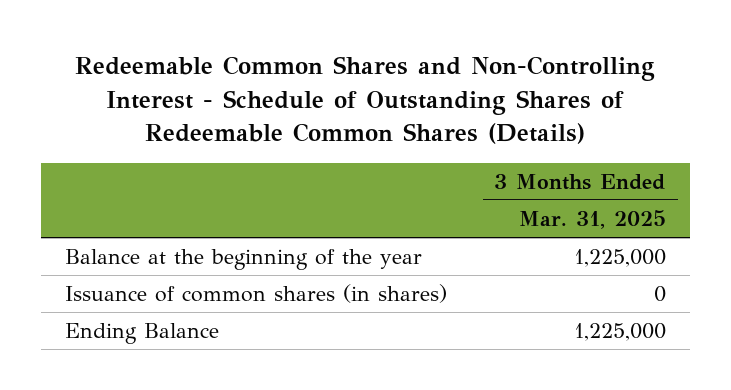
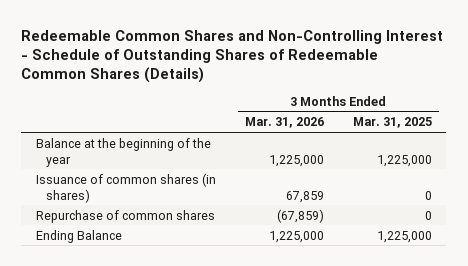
none -> [244,117,324,129] Mar. 31, 2026
none -> [35,209,215,223] Repurchase of common shares

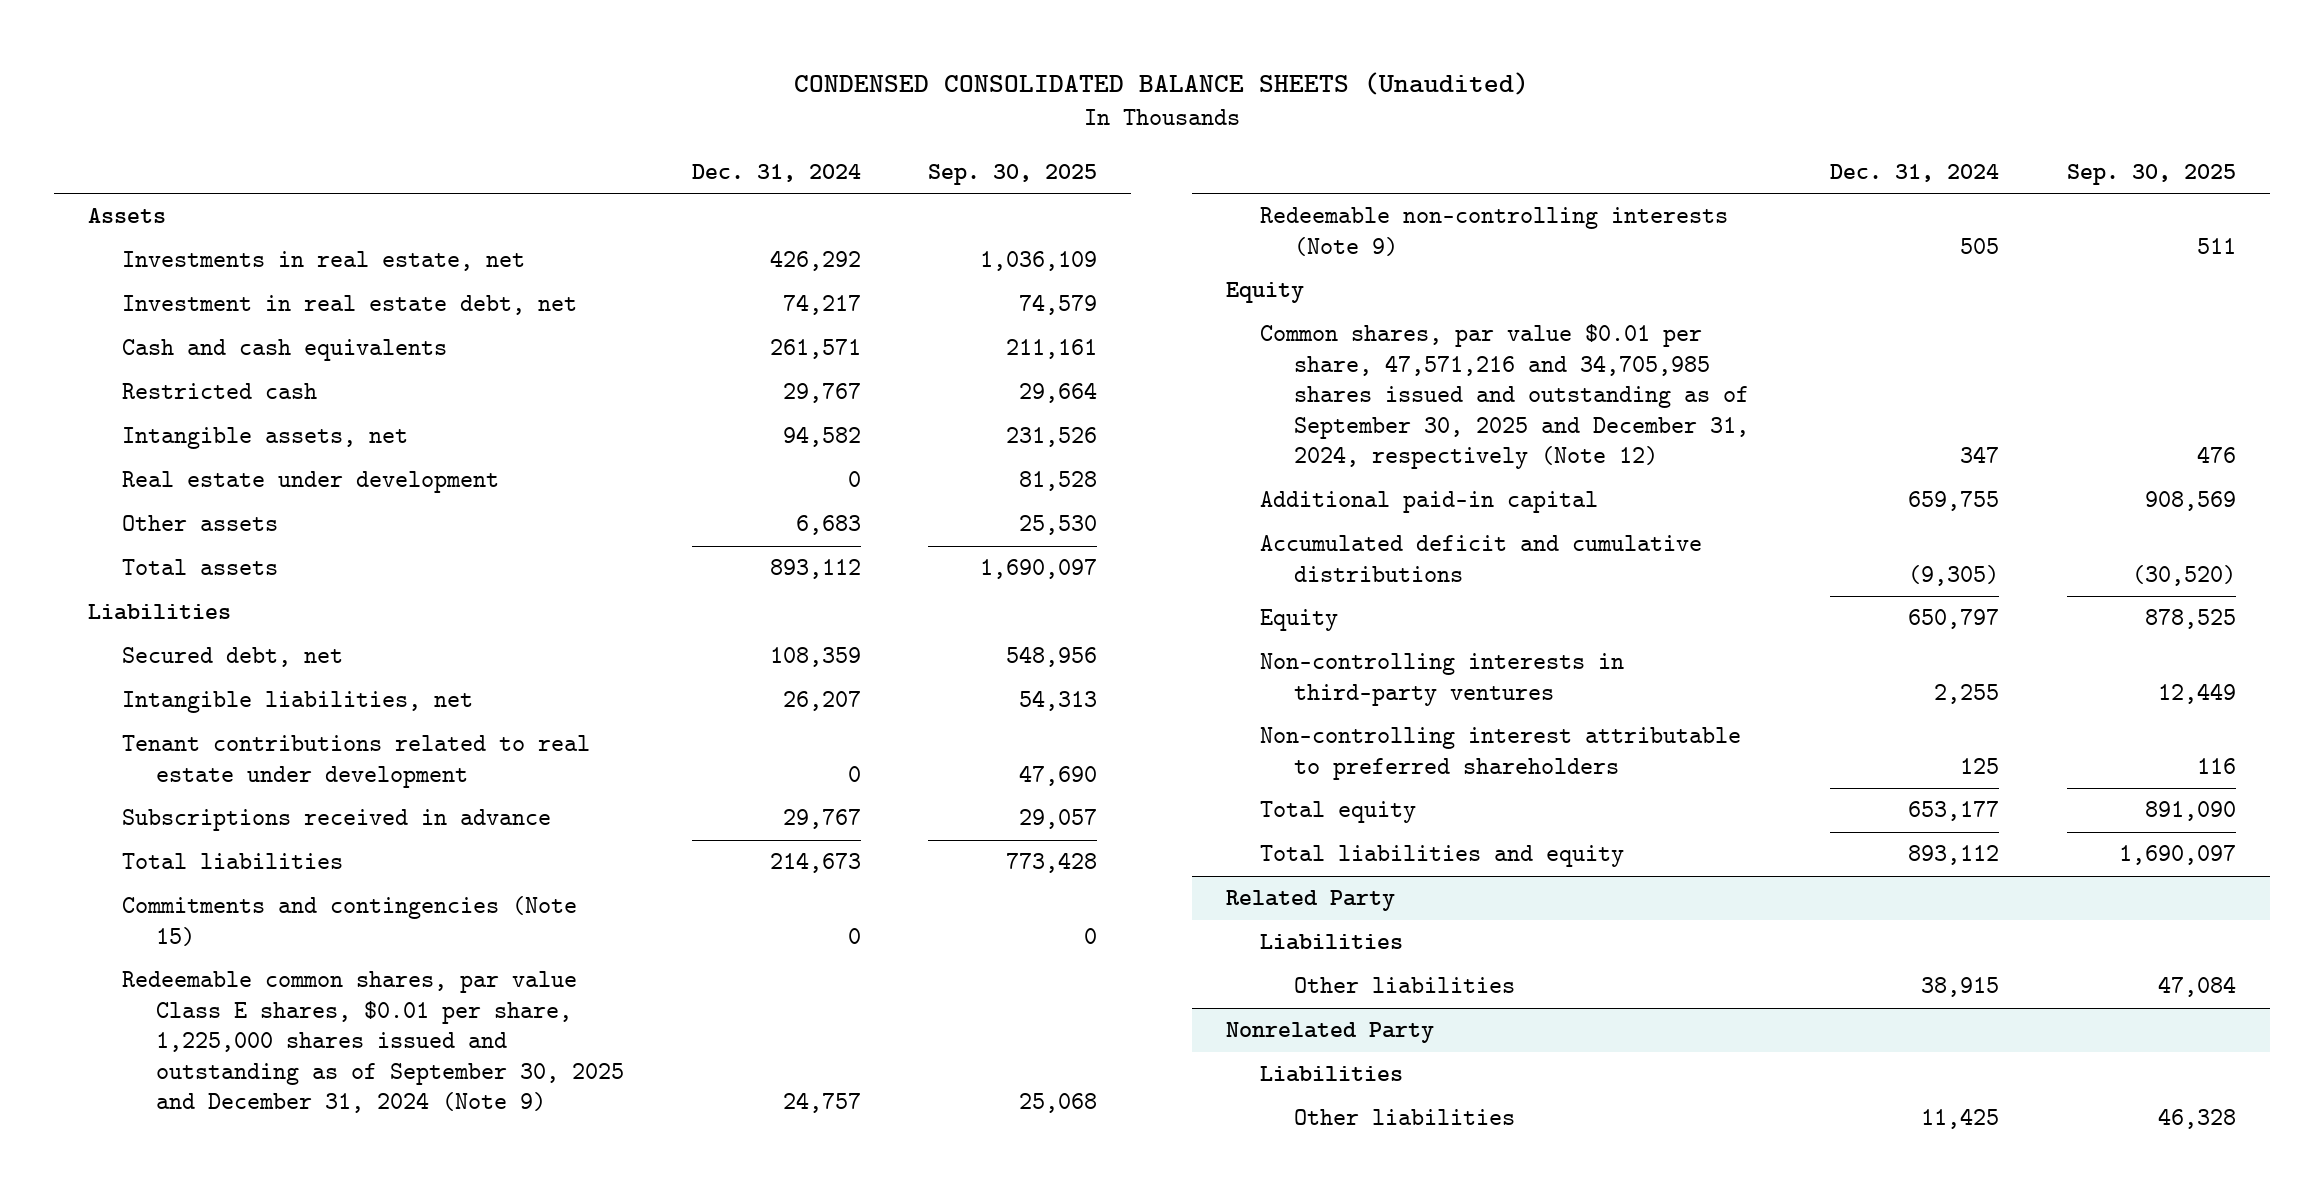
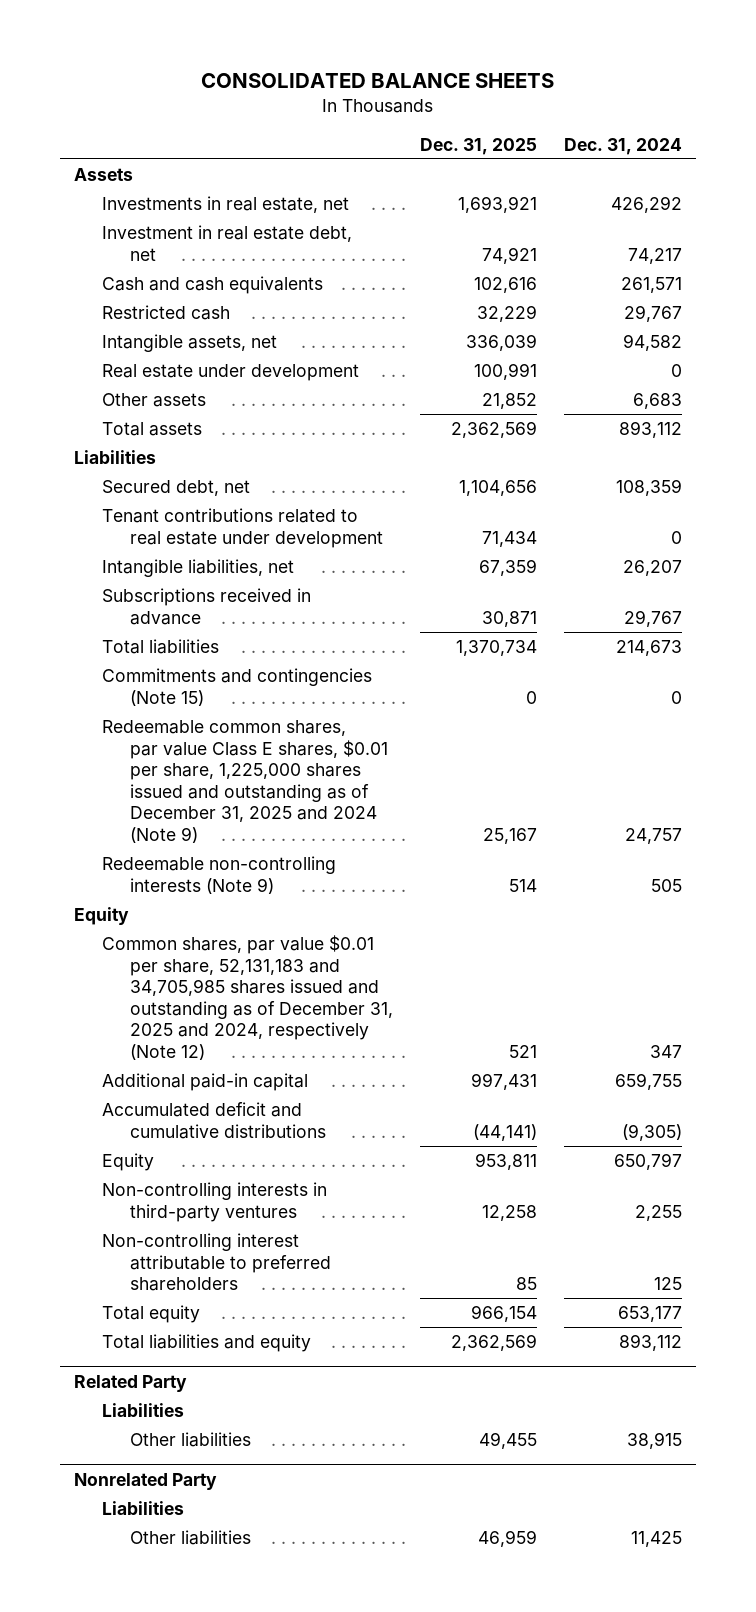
[793,71,1529,95] CONDENSED CONSOLIDATED BALANCE SHEETS (Unaudited) -> [200,72,554,88] CONSOLIDATED BALANCE SHEETS
[928,163,1098,185] Sep. 30, 2025 -> none
none -> [419,137,537,155] Dec. 31, 2025
[121,691,473,714] Intangible liabilities, net -> [101,559,294,578] Intangible liabilities, net
[121,971,624,1114] Redeemable common shares, par value Class E shares, $0.01 per share, 1,225,000 shares issued and outstanding as of September 30, 2025 and December 31, 2024 (Note 9) -> [101,720,388,843] Redeemable common shares, par value Class E shares, $0.01 per share, 1,225,000 shares issued and outstanding as of December 31, 2025 and 2024 (Note 9)
[1260,324,1750,470] Common shares, par value $0.01 per share, 47,571,216 and 34,705,985 shares issued and outstanding as of September 30, 2025 and December 31, 2024, respectively (Note 12) -> [101,935,393,1060] Common shares, par value $0.01 per share, 52,131,183 and 34,705,985 shares issued and outstanding as of December 31, 2025 and 2024, respectively (Note 12)

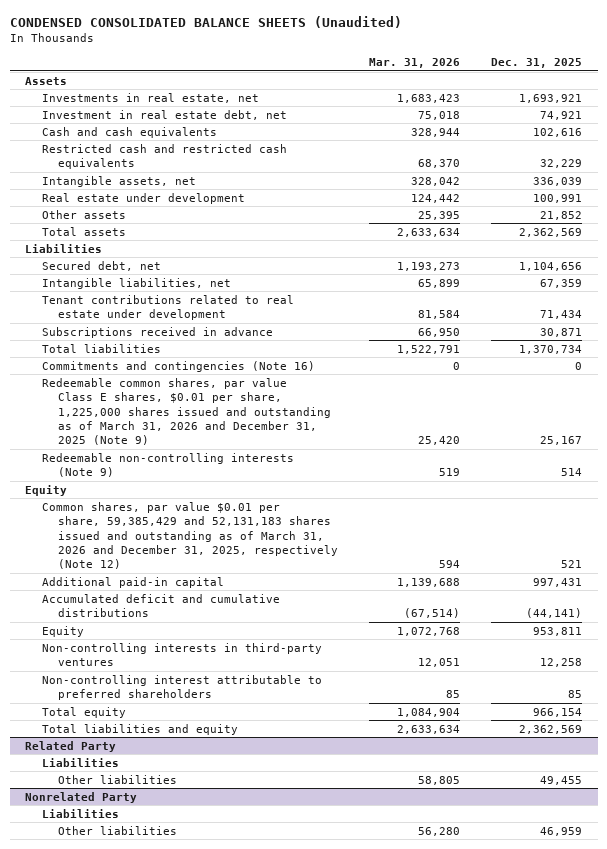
[200,72,554,88] CONSOLIDATED BALANCE SHEETS -> [9,16,402,29] CONDENSED CONSOLIDATED BALANCE SHEETS (Unaudited)
[563,137,682,155] Dec. 31, 2024 -> none
none -> [369,58,461,69] Mar. 31, 2026
[101,305,230,321] Restricted cash -> [41,143,287,170] Restricted cash and restricted cash equivalents
[101,508,383,548] Tenant contributions related to real estate under development -> [41,294,294,321] Tenant contributions related to real estate under development
[101,668,372,706] Commitments and contingencies (Note 15) -> [41,360,315,372] Commitments and contingencies (Note 16)
[101,720,388,843] Redeemable common shares, par value Class E shares, $0.01 per share, 1,225,000 shares issued and outstanding as of December 31, 2025 and 2024 (Note 9) -> [41,377,332,446] Redeemable common shares, par value Class E shares, $0.01 per share, 1,225,000 shares issued and outstanding as of March 31, 2026 and December 31, 2025 (Note 9)
[101,935,393,1060] Common shares, par value $0.01 per share, 52,131,183 and 34,705,985 shares issued and outstanding as of December 31, 2025 and 2024, respectively (Note 12) -> [41,501,339,570] Common shares, par value $0.01 per share, 59,385,429 and 52,131,183 shares issued and outstanding as of March 31, 2026 and December 31, 2025, respectively (Note 12)

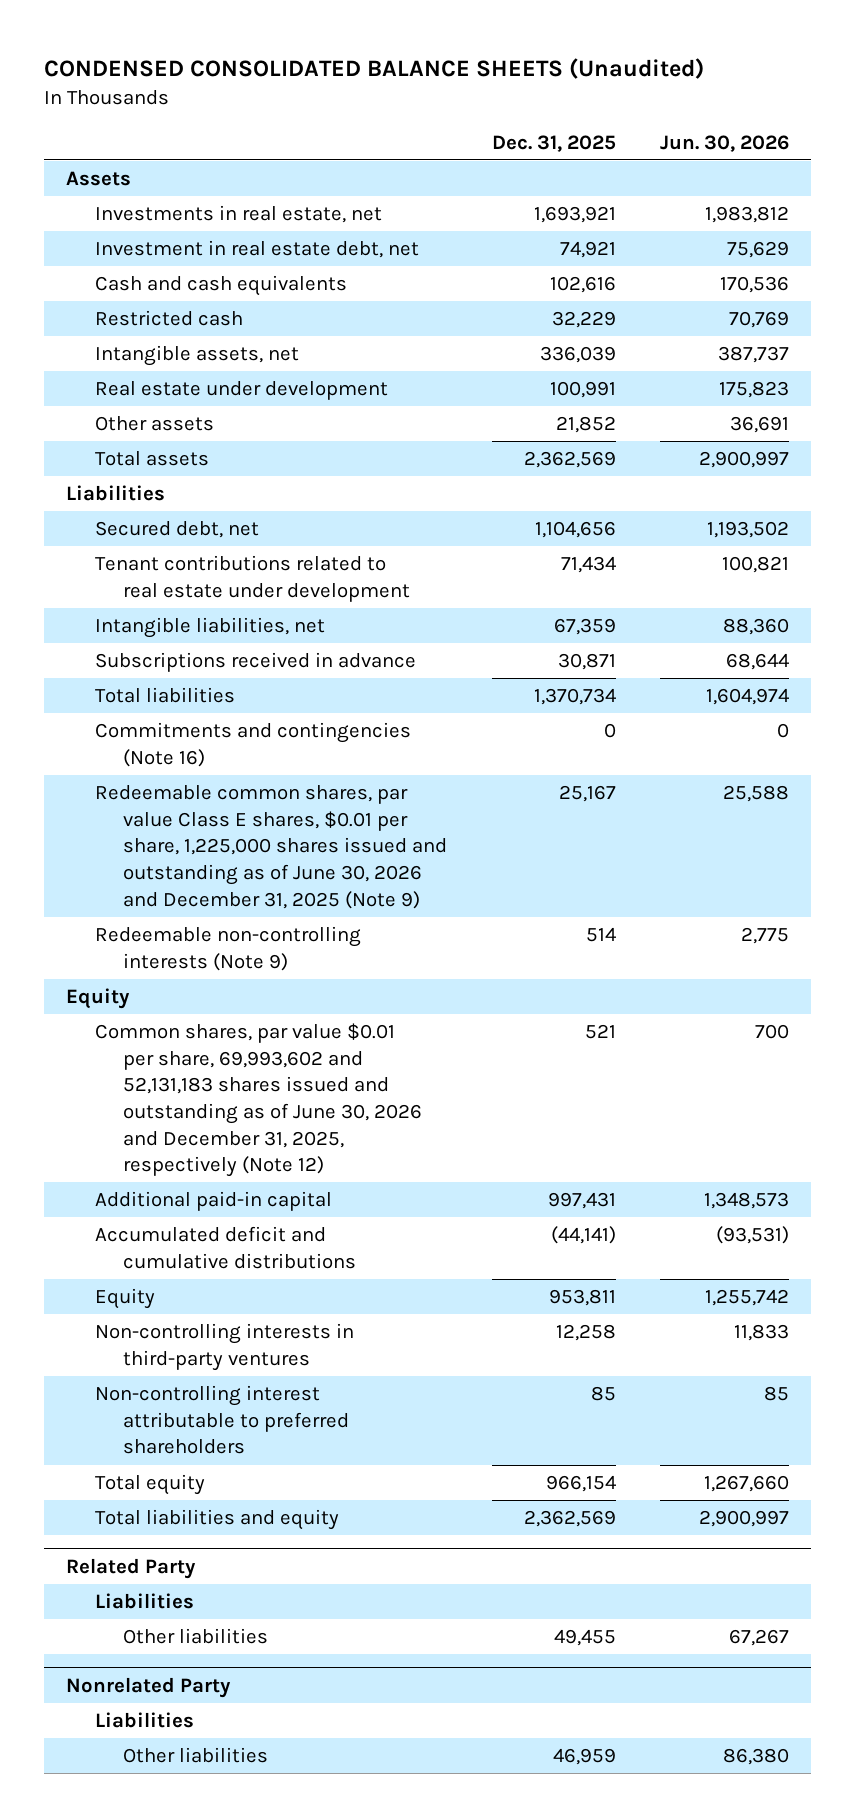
[369,58,461,69] Mar. 31, 2026 -> none
none -> [660,134,790,152] Jun. 30, 2026
[41,143,287,170] Restricted cash and restricted cash equivalents -> [94,310,243,327] Restricted cash
[41,277,231,289] Intangible liabilities, net -> [94,617,325,639] Intangible liabilities, net
[41,377,332,446] Redeemable common shares, par value Class E shares, $0.01 per share, 1,225,000 shares issued and outstanding as of March 31, 2026 and December 31, 2025 (Note 9) -> [94,785,448,909] Redeemable common shares, par value Class E shares, $0.01 per share, 1,225,000 shares issued and outstanding as of June 30, 2026 and December 31, 2025 (Note 9)
[41,501,339,570] Common shares, par value $0.01 per share, 59,385,429 and 52,131,183 shares issued and outstanding as of March 31, 2026 and December 31, 2025, respectively (Note 12) -> [94,1023,423,1178] Common shares, par value $0.01 per share, 69,993,602 and 52,131,183 shares issued and outstanding as of June 30, 2026 and December 31, 2025, respectively (Note 12)

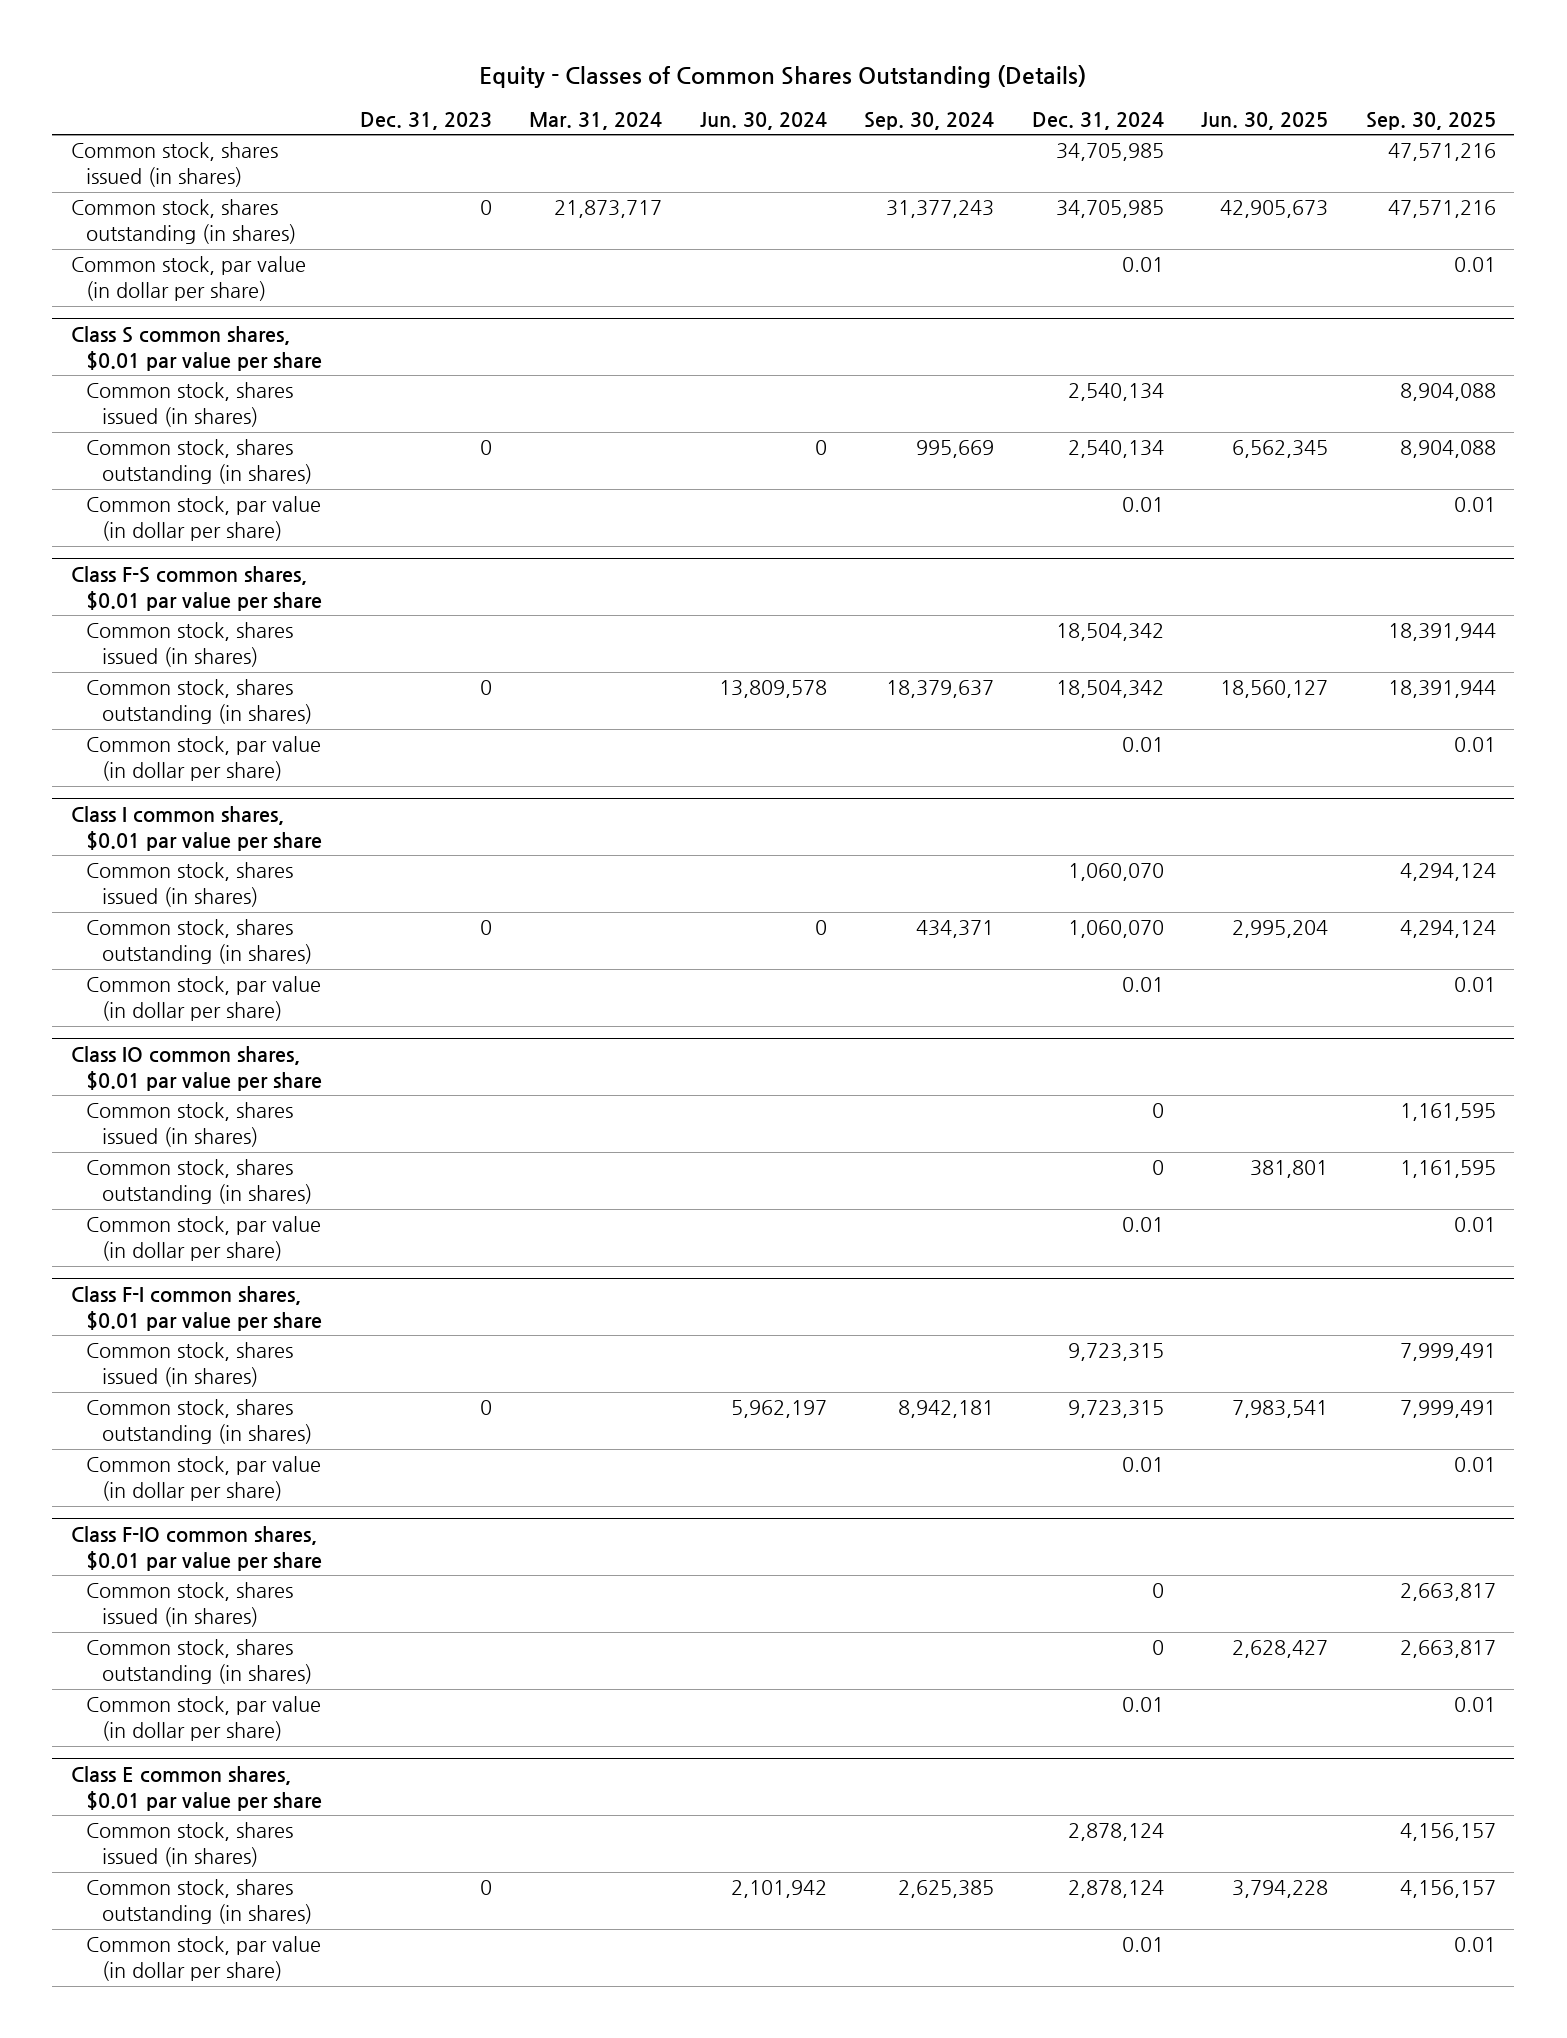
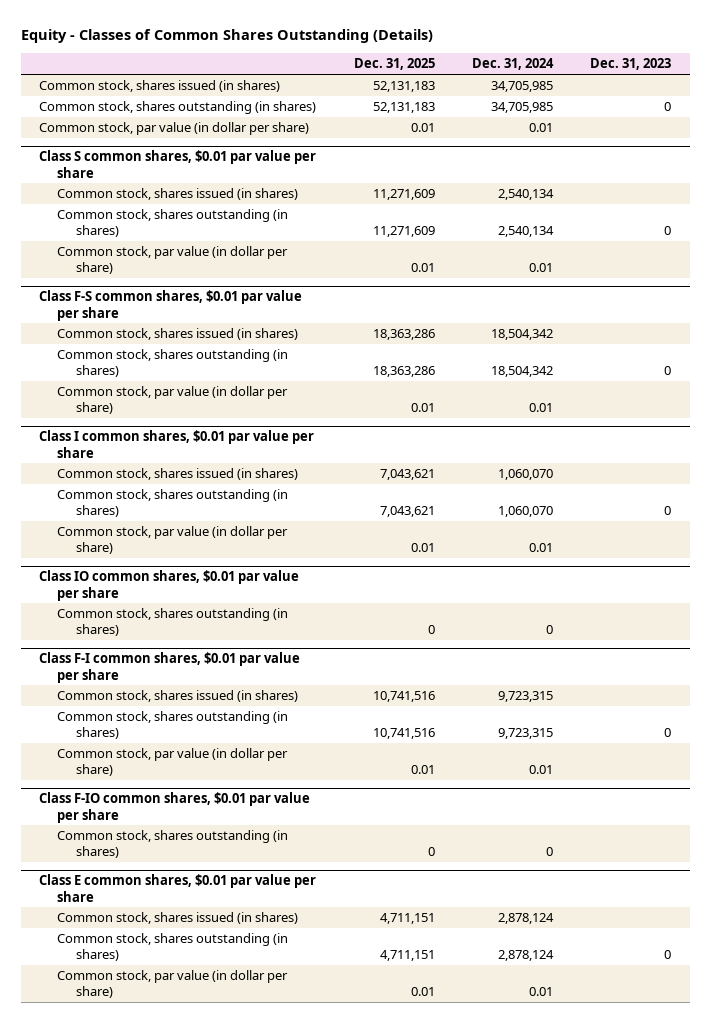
[529,111,663,130] Mar. 31, 2024 -> none
[699,111,827,130] Jun. 30, 2024 -> none
[864,111,995,130] Sep. 30, 2024 -> none
[1201,111,1329,130] Jun. 30, 2025 -> none
[1365,111,1496,130] Sep. 30, 2025 -> none
none -> [353,58,435,71] Dec. 31, 2025
[86,1102,294,1148] Common stock, shares issued (in shares) -> none
[86,1216,322,1262] Common stock, par value (in dollar per share) -> none
[86,1582,294,1628] Common stock, shares issued (in shares) -> none
[86,1696,322,1742] Common stock, par value (in dollar per share) -> none

